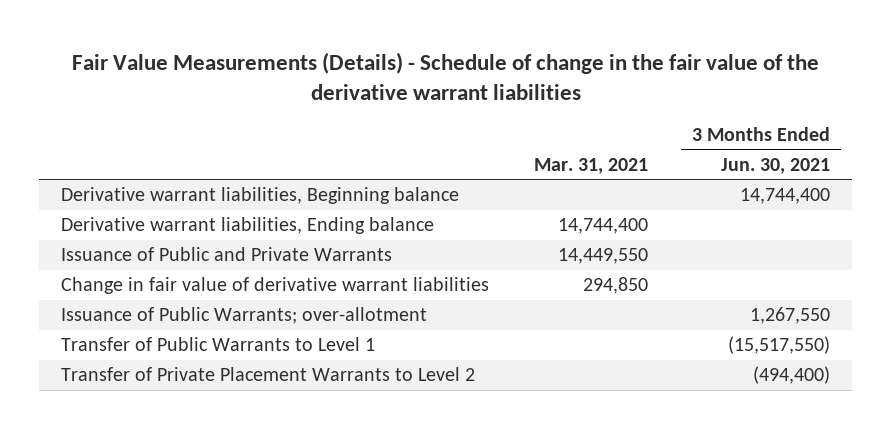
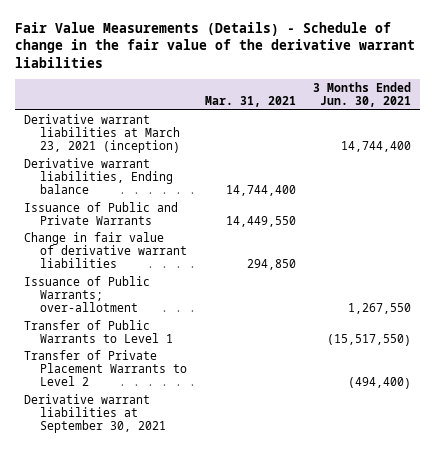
[61,187,460,205] Derivative warrant liabilities, Beginning balance -> [23,113,181,154] Derivative warrant liabilities at March 23, 2021 (inception)
none -> [23,393,167,434] Derivative warrant liabilities at September 30, 2021

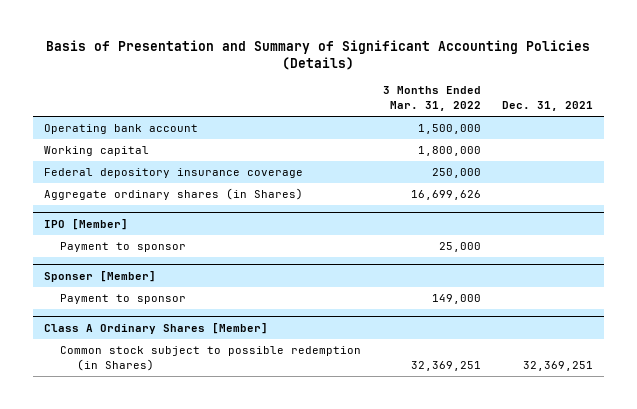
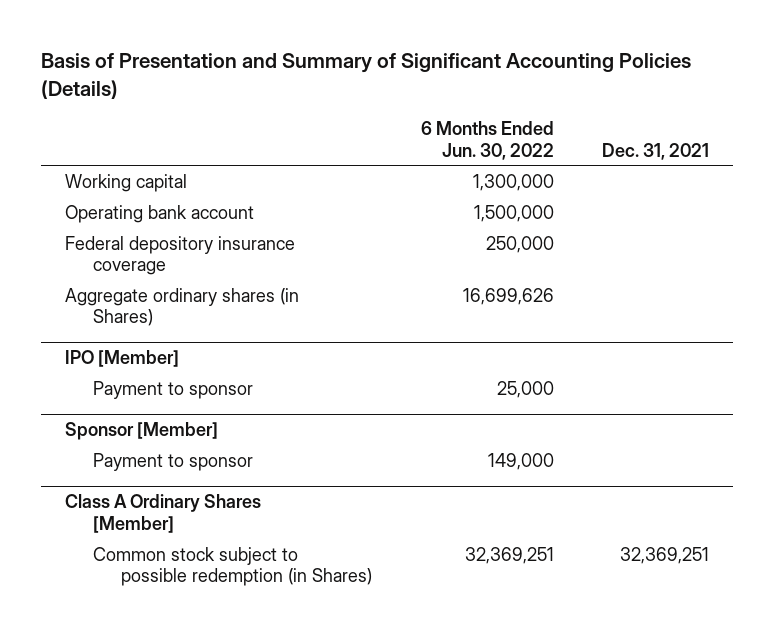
[382,86,481,112] 3 Months Ended Mar. 31, 2022 -> none
none -> [420,121,554,160] 6 Months Ended Jun. 30, 2022
[43,124,198,135] Operating bank account -> [64,204,254,223] Operating bank account
[43,270,156,282] Sponser [Member] -> [64,422,218,441] Sponsor [Member]

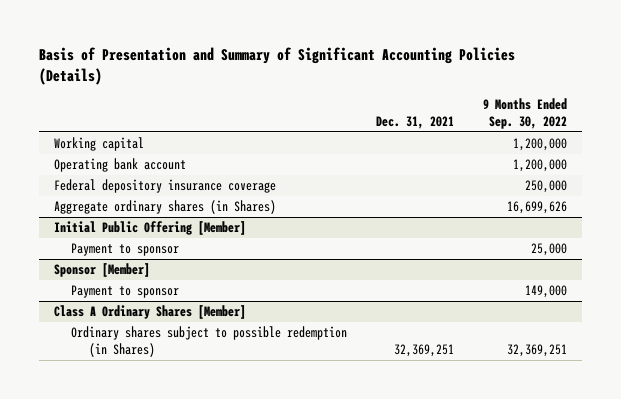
[420,121,554,160] 6 Months Ended Jun. 30, 2022 -> none
none -> [483,97,568,129] 9 Months Ended Sep. 30, 2022
[64,350,179,368] IPO [Member] -> [53,221,246,236] Initial Public Offering [Member]
[93,546,373,587] Common stock subject to possible redemption (in Shares) -> [71,326,348,357] Ordinary shares subject to possible redemption (in Shares)

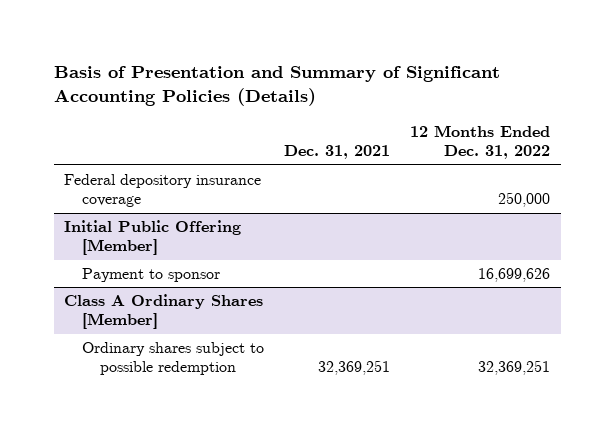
[483,97,568,129] 9 Months Ended Sep. 30, 2022 -> none
none -> [410,124,551,160] 12 Months Ended Dec. 31, 2022
[53,137,144,152] Working capital -> none
[53,158,186,173] Operating bank account -> none
[53,200,276,215] Aggregate ordinary shares (in Shares) -> none
[53,263,150,278] Sponsor [Member] -> none
[71,285,180,299] Payment to sponsor -> none
[71,326,348,357] Ordinary shares subject to possible redemption (in Shares) -> [81,341,264,376] Ordinary shares subject to possible redemption

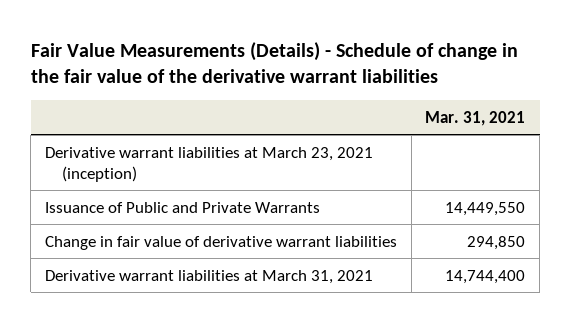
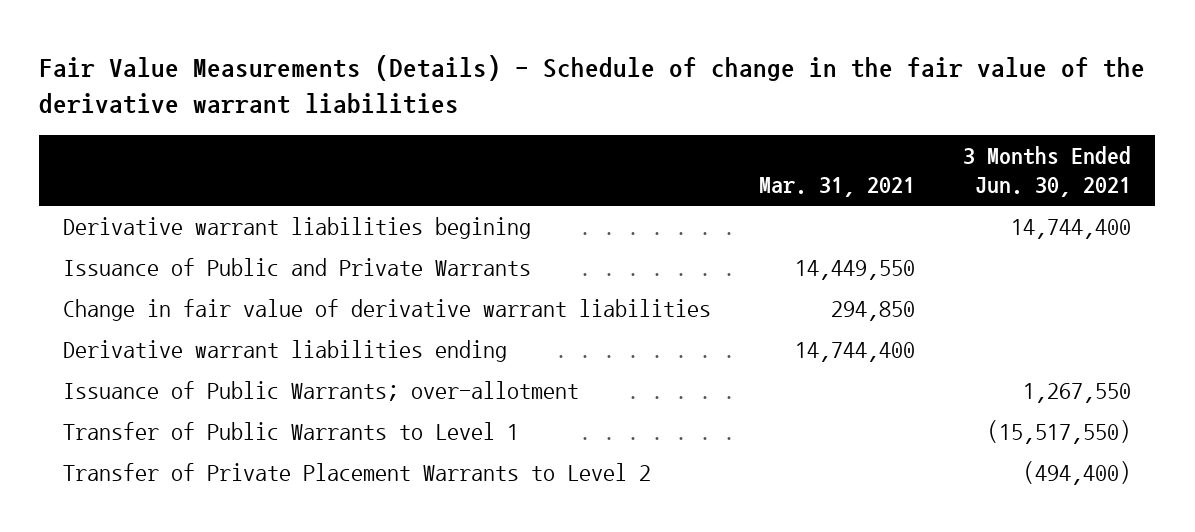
none -> [963,146,1132,198] 3 Months Ended Jun. 30, 2021
[44,146,373,182] Derivative warrant liabilities at March 23, 2021 (inception) -> [63,216,532,239] Derivative warrant liabilities begining
[44,269,373,284] Derivative warrant liabilities at March 31, 2021 -> [63,339,508,362] Derivative warrant liabilities ending
none -> [63,380,580,401] Issuance of Public Warrants; over-allotment
none -> [63,421,520,440] Transfer of Public Warrants to Level 1
none -> [63,462,652,481] Transfer of Private Placement Warrants to Level 2

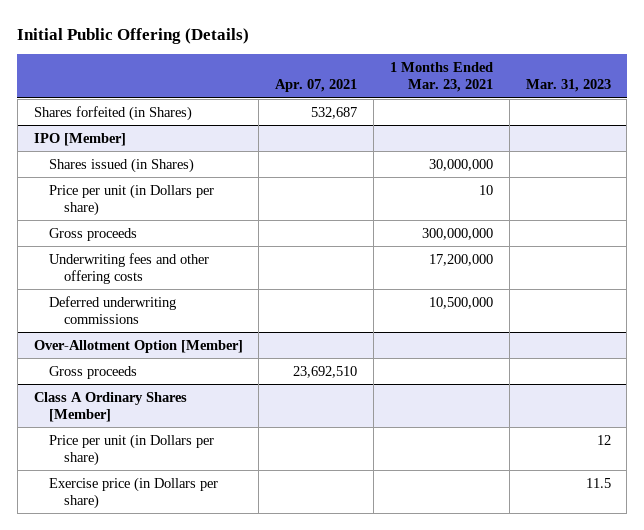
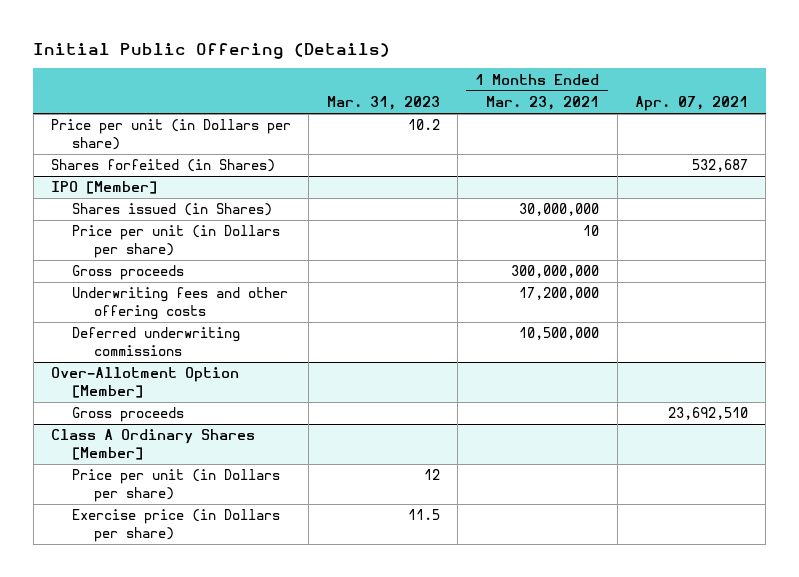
none -> [51,119,292,151] Price per unit (in Dollars per share)

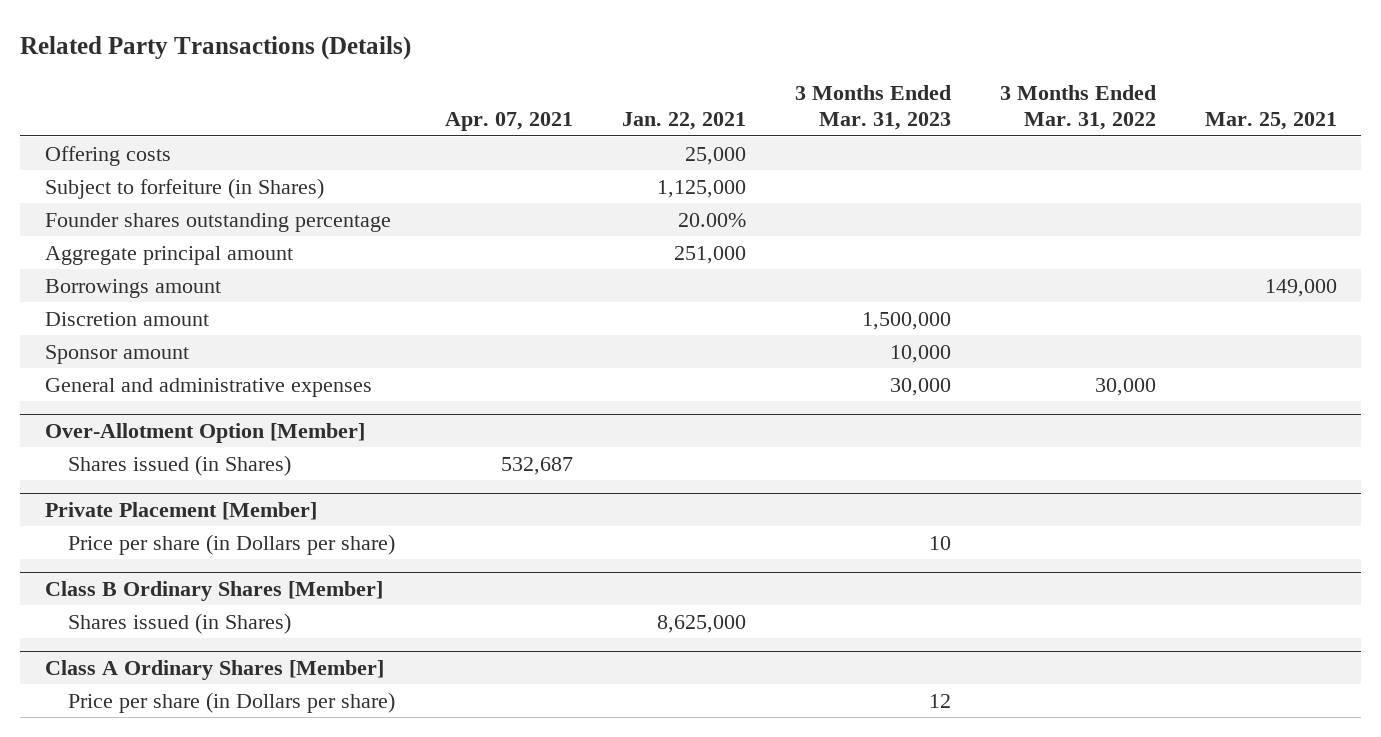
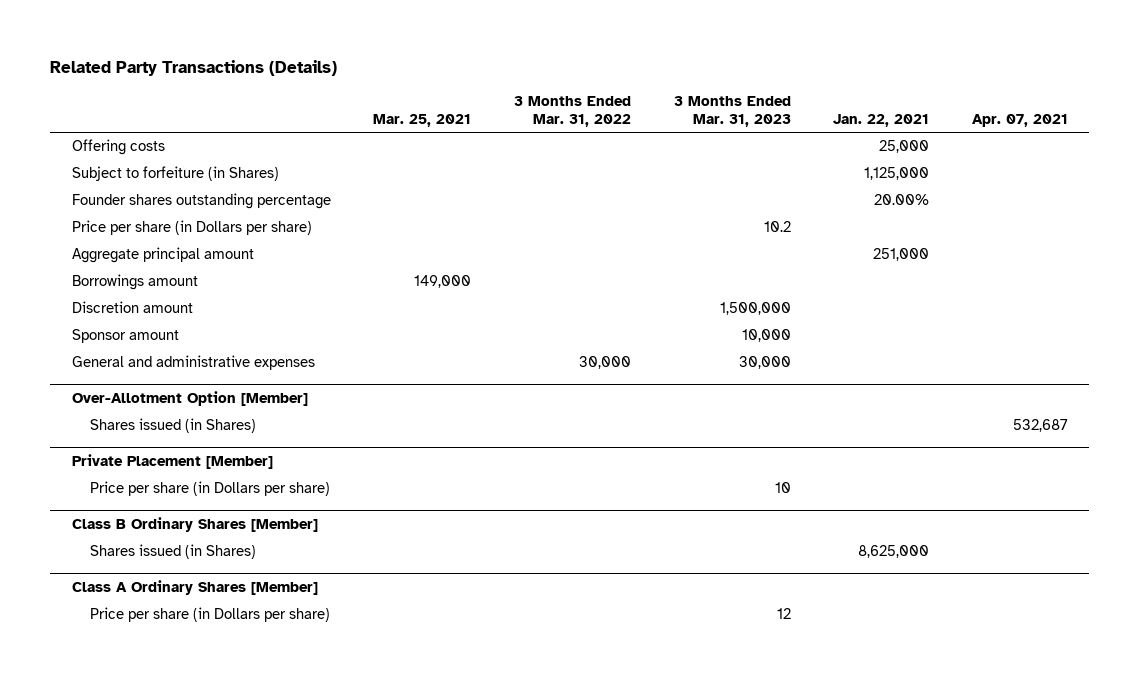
none -> [71,220,312,236] Price per share (in Dollars per share)

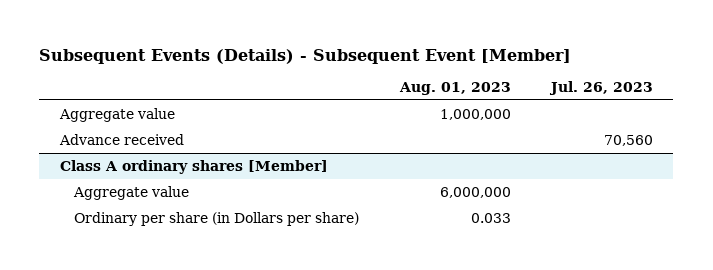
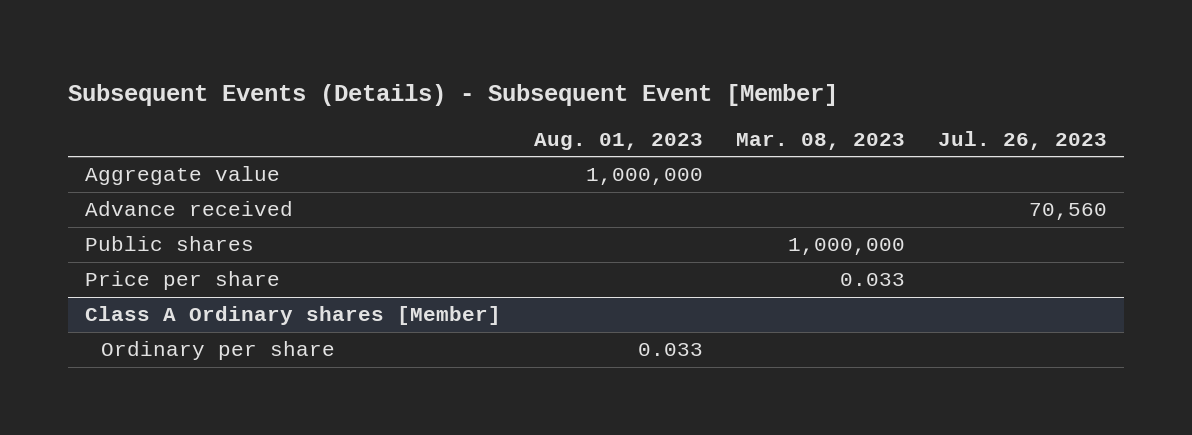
none -> [736,132,906,150] Mar. 08, 2023
[73,185,190,200] Aggregate value -> none
none -> [84,236,254,252] Public shares
none -> [84,271,280,291] Price per share
[59,159,328,174] Class A ordinary shares [Member] -> [84,306,501,326] Class A Ordinary shares [Member]
[74,211,360,226] Ordinary per share (in Dollars per share) -> [100,341,335,361] Ordinary per share

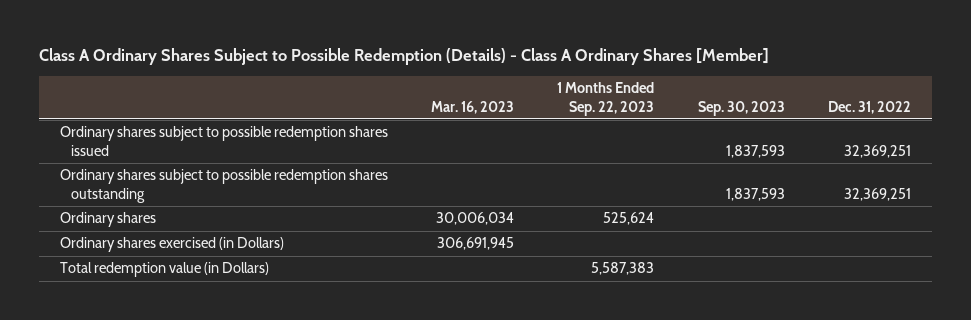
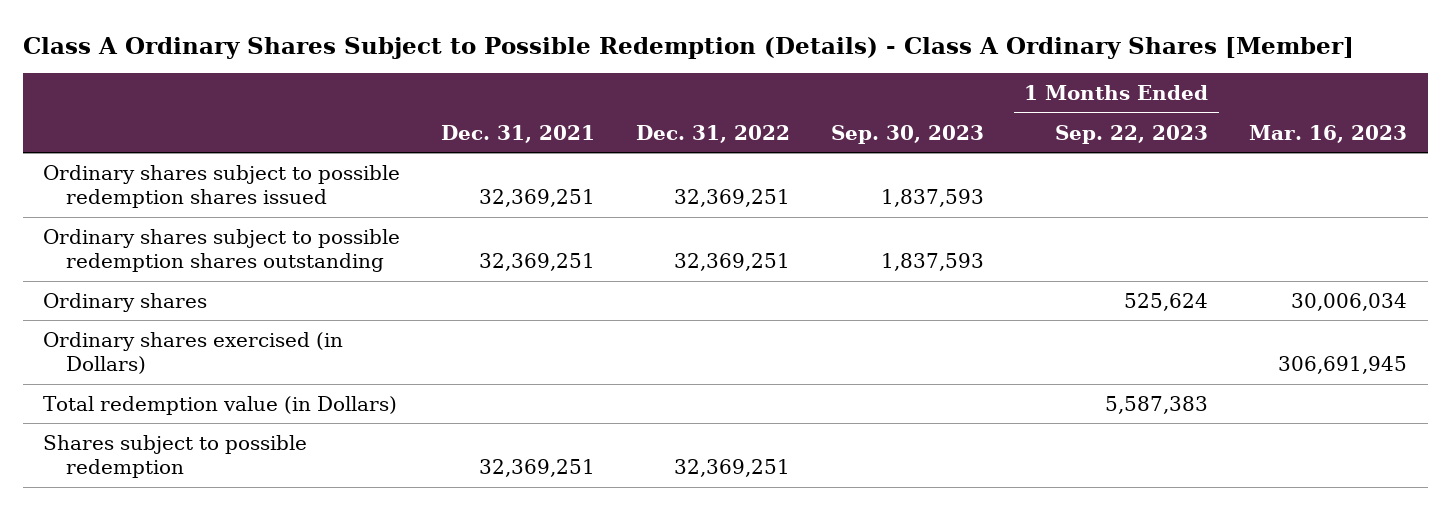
none -> [440,124,595,143] Dec. 31, 2021
none -> [43,434,308,479] Shares subject to possible redemption

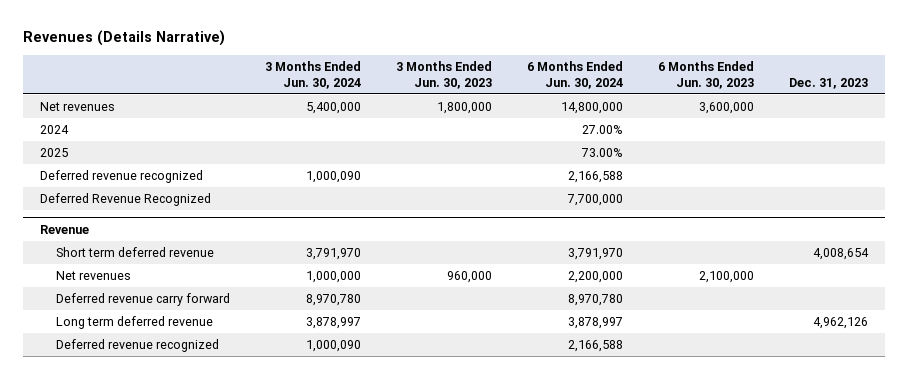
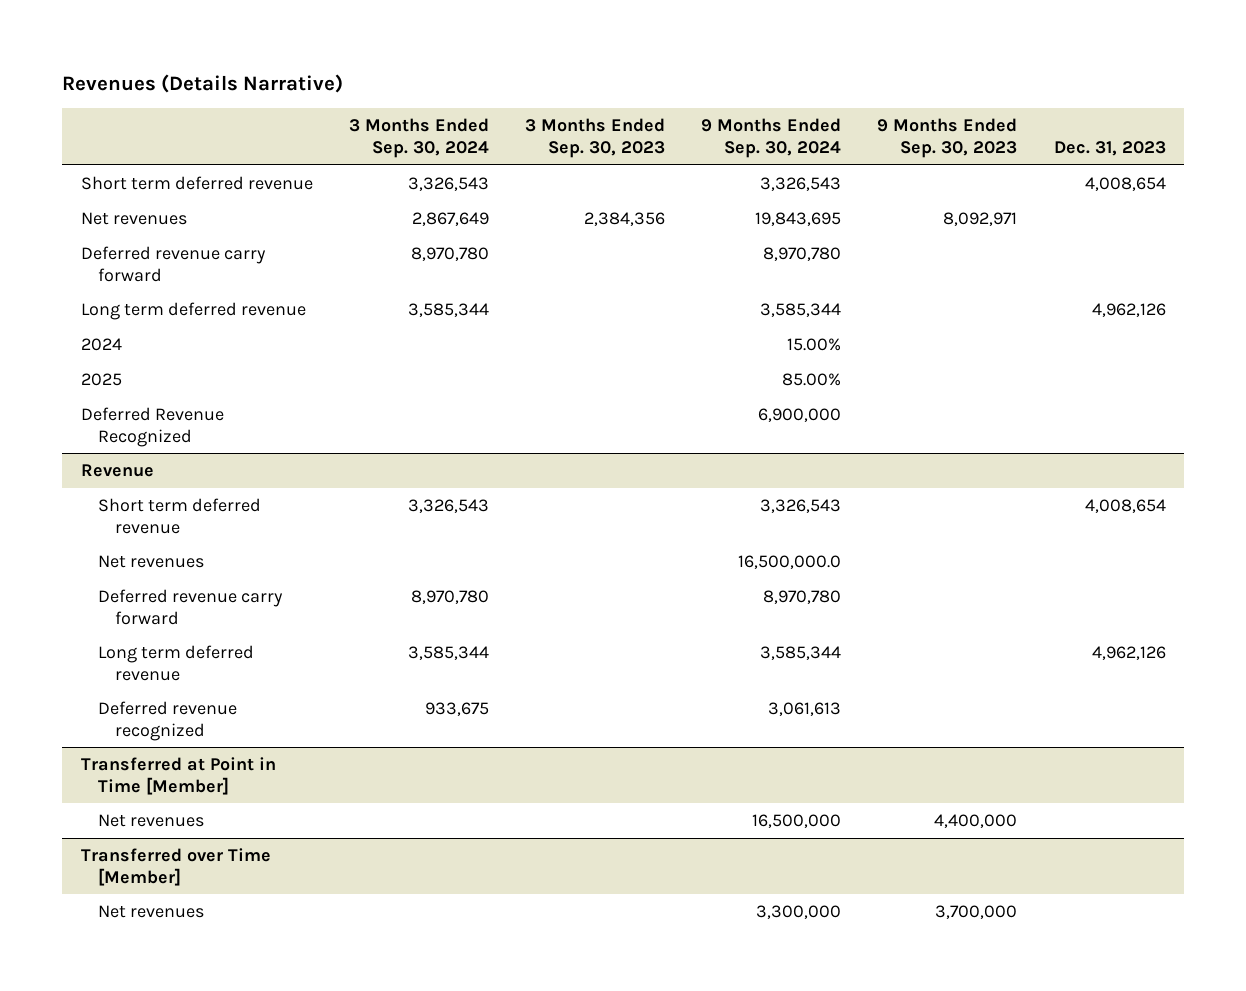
[265,60,362,89] 3 Months Ended Jun. 30, 2024 -> none
[396,60,493,89] 3 Months Ended Jun. 30, 2023 -> none
[527,60,624,89] 6 Months Ended Jun. 30, 2024 -> none
[658,60,755,89] 6 Months Ended Jun. 30, 2023 -> none
none -> [348,118,489,159] 3 Months Ended Sep. 30, 2024
none -> [524,118,665,159] 3 Months Ended Sep. 30, 2023
none -> [701,118,842,159] 9 Months Ended Sep. 30, 2024
none -> [877,118,1018,159] 9 Months Ended Sep. 30, 2023
none -> [80,176,313,191] Short term deferred revenue
none -> [80,246,266,282] Deferred revenue carry forward
none -> [80,302,306,321] Long term deferred revenue
[40,170,204,184] Deferred revenue recognized -> none
none -> [80,757,276,795] Transferred at Point in Time [Member]
none -> [97,814,204,828] Net revenues
none -> [80,848,271,886] Transferred over Time [Member]
none -> [97,905,204,919] Net revenues

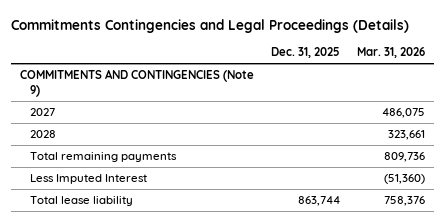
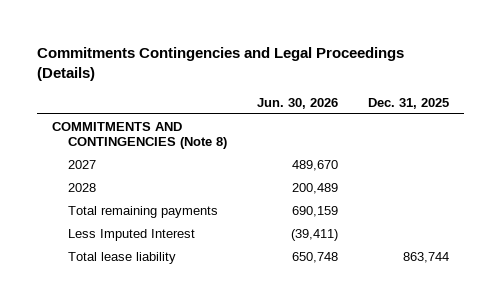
[357,47,426,59] Mar. 31, 2026 -> none
none -> [256,97,338,109] Jun. 30, 2026
[19,69,254,97] COMMITMENTS AND CONTINGENCIES (Note 9) -> [52,121,227,150] COMMITMENTS AND CONTINGENCIES (Note 8)

